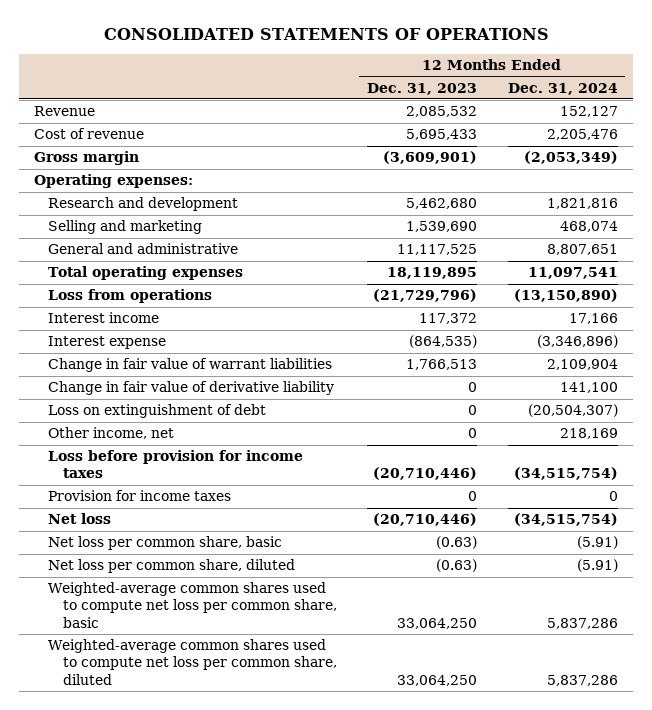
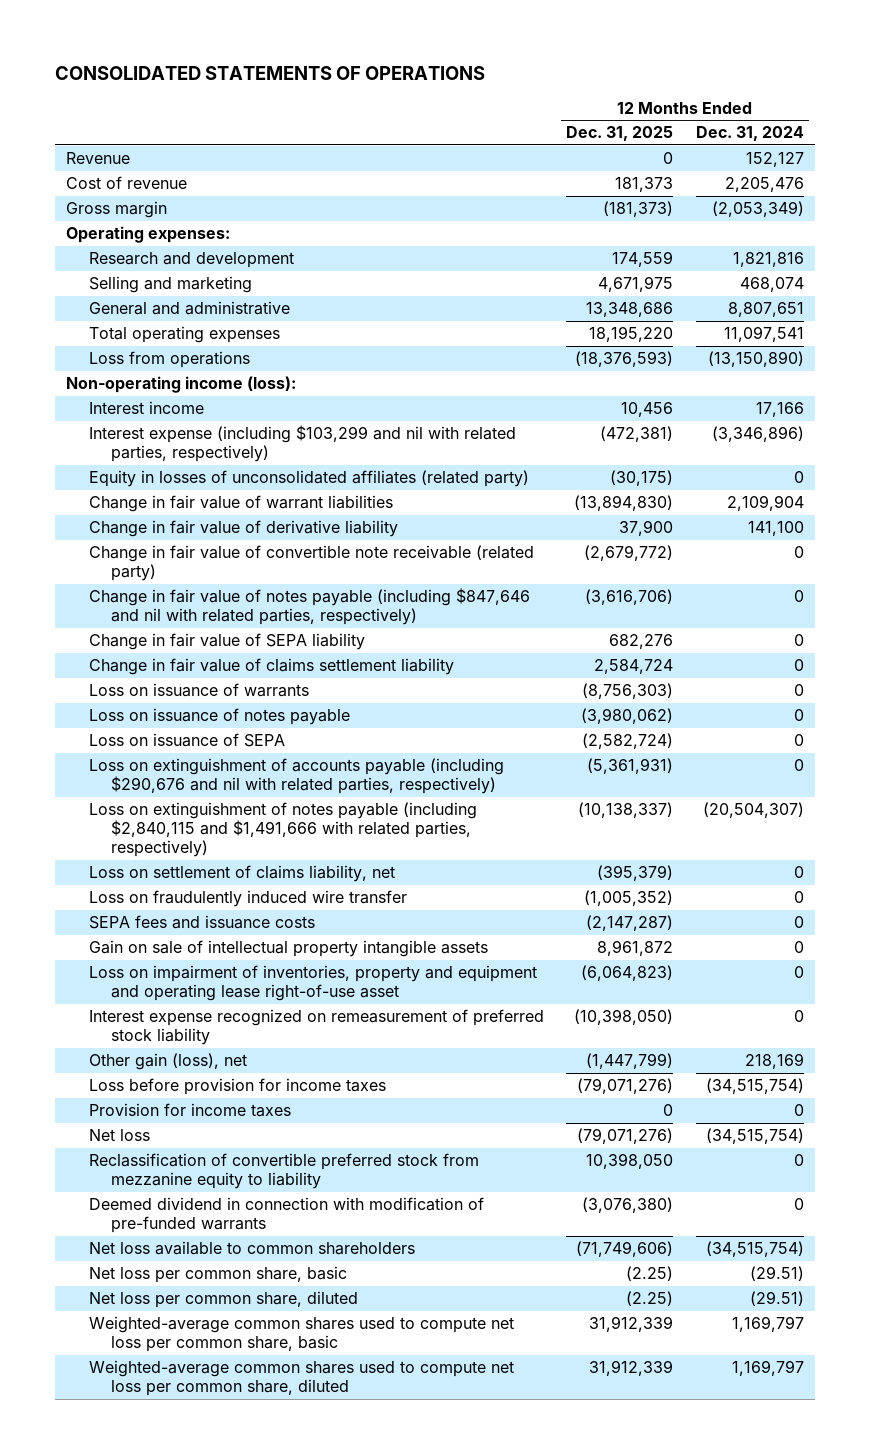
[367,82,478,95] Dec. 31, 2023 -> none
none -> [566,126,674,142] Dec. 31, 2025
none -> [66,376,297,394] Non-operating income (loss):
[48,336,167,350] Interest expense -> [88,425,516,463] Interest expense (including $103,299 and nil with related parties, respectively)
none -> [88,470,529,488] Equity in losses of unconsolidated affiliates (related party)
none -> [88,545,534,582] Change in fair value of convertible note receivable (related party)
none -> [88,588,530,626] Change in fair value of notes payable (including $847,646 and nil with related parties, respectively)
none -> [88,633,365,651] Change in fair value of SEPA liability
none -> [88,658,454,676] Change in fair value of claims settlement liability
none -> [88,683,309,698] Loss on issuance of warrants
none -> [88,708,350,726] Loss on issuance of notes payable
none -> [88,733,285,748] Loss on issuance of SEPA
none -> [88,758,504,795] Loss on extinguishment of accounts payable (including $290,676 and nil with related parties, respectively)
[48,404,267,419] Loss on extinguishment of debt -> [88,802,477,858] Loss on extinguishment of notes payable (including $2,840,115 and $1,491,666 with related parties, respectively)
none -> [88,865,395,883] Loss on settlement of claims liability, net
none -> [88,890,407,908] Loss on fraudulently induced wire transfer
none -> [88,915,315,930] SEPA fees and issuance costs
none -> [88,940,488,958] Gain on sale of intellectual property intangible assets
none -> [88,965,537,1002] Loss on impairment of inventories, property and equipment and operating lease right-of-use asset
none -> [88,1009,544,1046] Interest expense recognized on remeasurement of preferred stock liability
[48,427,175,440] Other income, net -> [88,1053,247,1071] Other gain (loss), net
none -> [88,1153,479,1190] Reclassification of convertible preferred stock from mezzanine equity to liability
none -> [88,1197,484,1234] Deemed dividend in connection with modification of pre-funded warrants
none -> [88,1241,415,1256] Net loss available to common shareholders
[576,536,618,550] (5.91) -> [749,1266,804,1282] (29.51)
[576,559,618,573] (5.91) -> [749,1291,804,1307] (29.51)
[546,617,618,629] 5,837,286 -> [731,1316,804,1333] 1,169,797
[546,674,618,686] 5,837,286 -> [731,1360,804,1377] 1,169,797

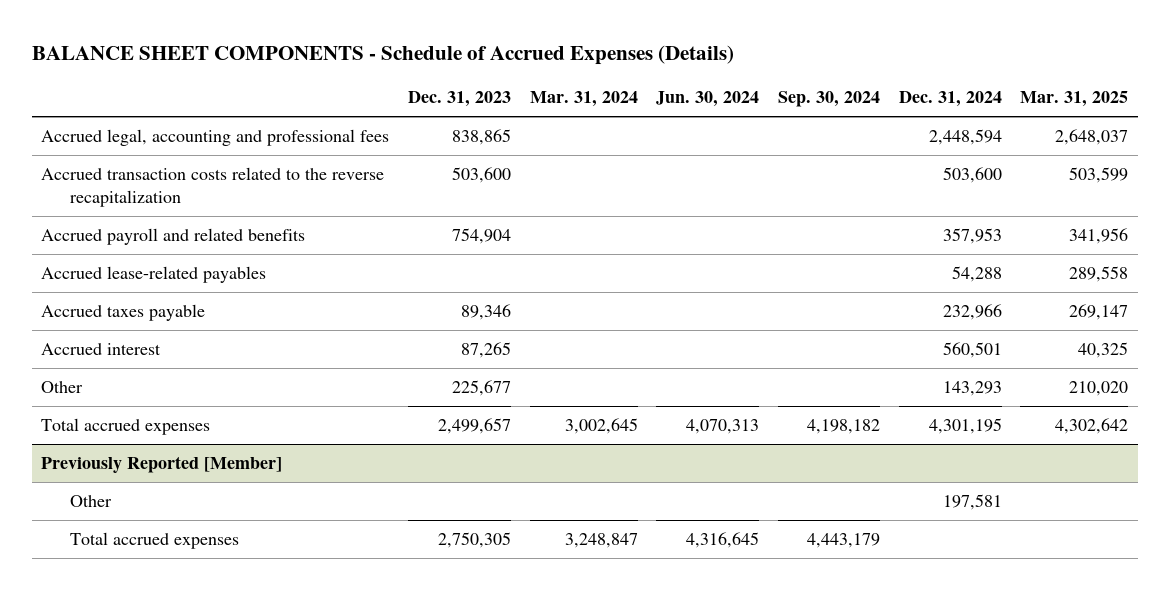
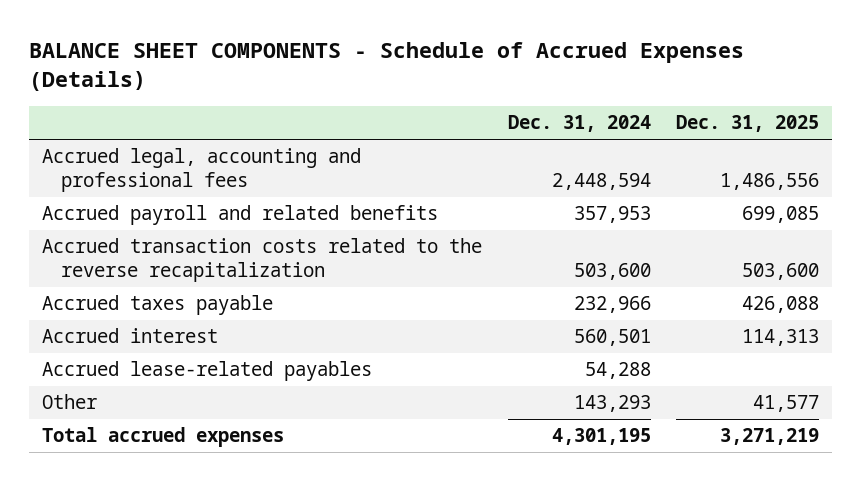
[407,91,511,108] Dec. 31, 2023 -> none
[529,91,638,108] Mar. 31, 2024 -> none
[656,91,760,108] Jun. 30, 2024 -> none
[777,91,880,108] Sep. 30, 2024 -> none
[1020,91,1129,108] Mar. 31, 2025 -> none
none -> [676,115,820,133] Dec. 31, 2025
[41,166,385,208] Accrued transaction costs related to the reverse recapitalization -> [41,238,482,282] Accrued transaction costs related to the reverse recapitalization
[41,265,267,283] Accrued lease-related payables -> [41,361,372,382] Accrued lease-related payables
[41,455,283,473] Previously Reported [Member] -> none
[69,494,112,507] Other -> none
[69,531,239,549] Total accrued expenses -> none

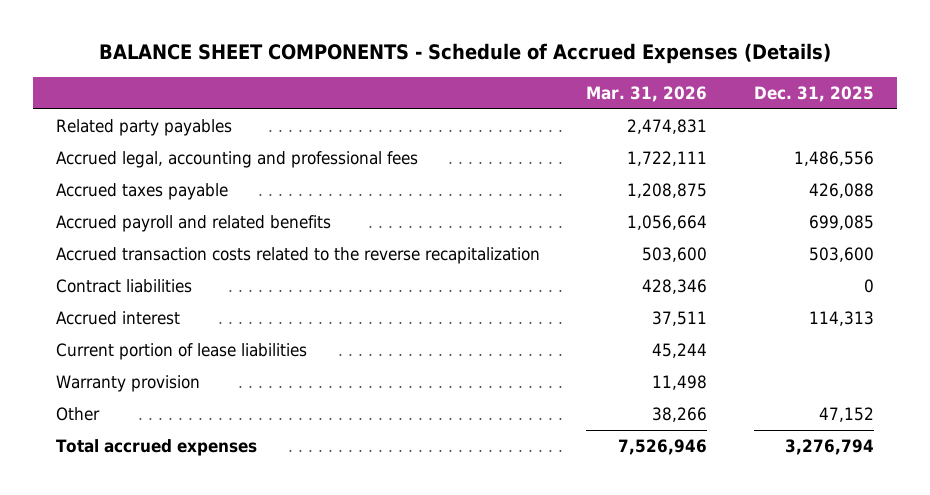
[507,115,651,133] Dec. 31, 2024 -> none
none -> [586,85,708,102] Mar. 31, 2026
none -> [55,119,232,137] Related party payables
[41,295,273,316] Accrued taxes payable -> [55,183,228,201] Accrued taxes payable
none -> [55,279,192,294] Contract liabilities
[41,361,372,382] Accrued lease-related payables -> none
none -> [55,343,307,361] Current portion of lease liabilities
none -> [55,375,200,393] Warranty provision
[753,395,820,413] 41,577 -> [818,407,874,423] 47,152
[720,428,820,446] 3,271,219 -> [784,439,874,456] 3,276,794

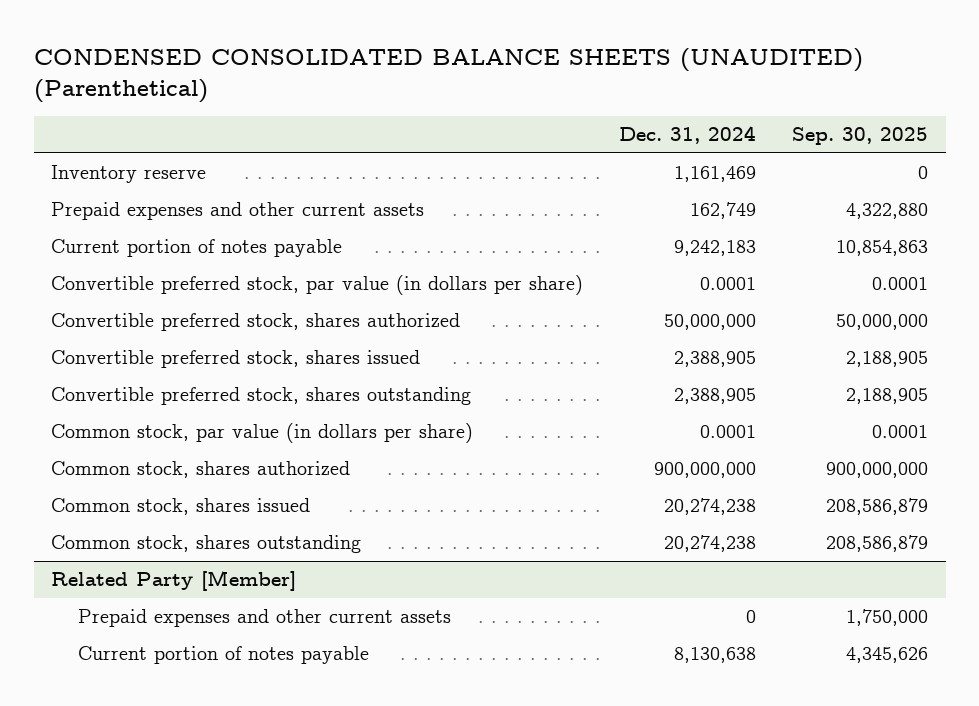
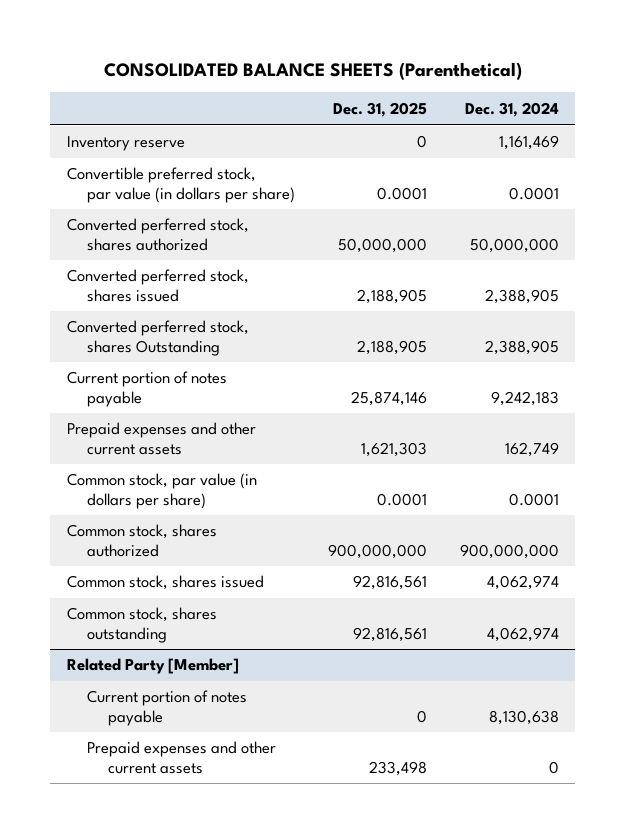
[33,47,863,103] CONDENSED CONSOLIDATED BALANCE SHEETS (UNAUDITED) (Parenthetical) -> [103,61,522,80] CONSOLIDATED BALANCE SHEETS (Parenthetical)
[791,127,928,146] Sep. 30, 2025 -> none
none -> [333,101,428,117] Dec. 31, 2025
[51,313,461,332] Convertible preferred stock, shares authorized -> [66,218,249,251] Converted perferred stock, shares authorized
[51,350,421,369] Convertible preferred stock, shares issued -> [66,269,249,302] Converted perferred stock, shares issued
[51,387,472,406] Convertible preferred stock, shares outstanding -> [66,320,249,356] Converted perferred stock, shares Outstanding
[51,239,343,258] Current portion of notes payable -> [66,371,227,407] Current portion of notes payable
[51,202,425,221] Prepaid expenses and other current assets -> [66,422,256,455] Prepaid expenses and other current assets
[664,498,757,516] 20,274,238 -> [486,575,559,591] 4,062,974
[664,535,757,553] 20,274,238 -> [486,626,559,642] 4,062,974
[78,609,452,628] Prepaid expenses and other current assets -> [87,741,277,774] Prepaid expenses and other current assets

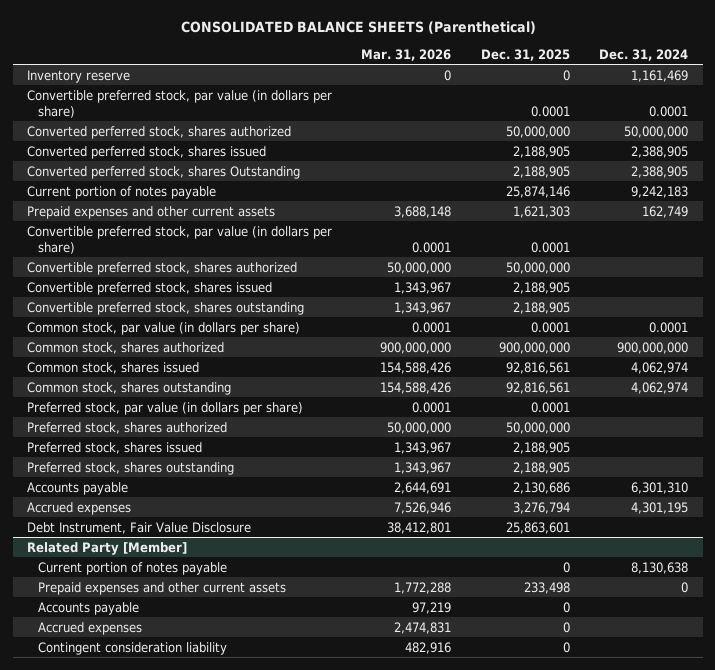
none -> [361,48,452,61] Mar. 31, 2026
none -> [27,225,333,254] Convertible preferred stock, par value (in dollars per share)
none -> [27,261,298,275] Convertible preferred stock, shares authorized
none -> [27,281,273,295] Convertible preferred stock, shares issued
none -> [27,301,305,315] Convertible preferred stock, shares outstanding
none -> [27,401,304,415] Preferred stock, par value (in dollars per share)
none -> [27,421,228,434] Preferred stock, shares authorized
none -> [27,441,203,454] Preferred stock, shares issued
none -> [27,461,235,475] Preferred stock, shares outstanding
none -> [27,481,129,495] Accounts payable
none -> [27,501,132,515] Accrued expenses
none -> [27,521,252,534] Debt Instrument, Fair Value Disclosure
none -> [37,601,139,615] Accounts payable
none -> [37,621,142,635] Accrued expenses
none -> [37,641,227,655] Contingent consideration liability

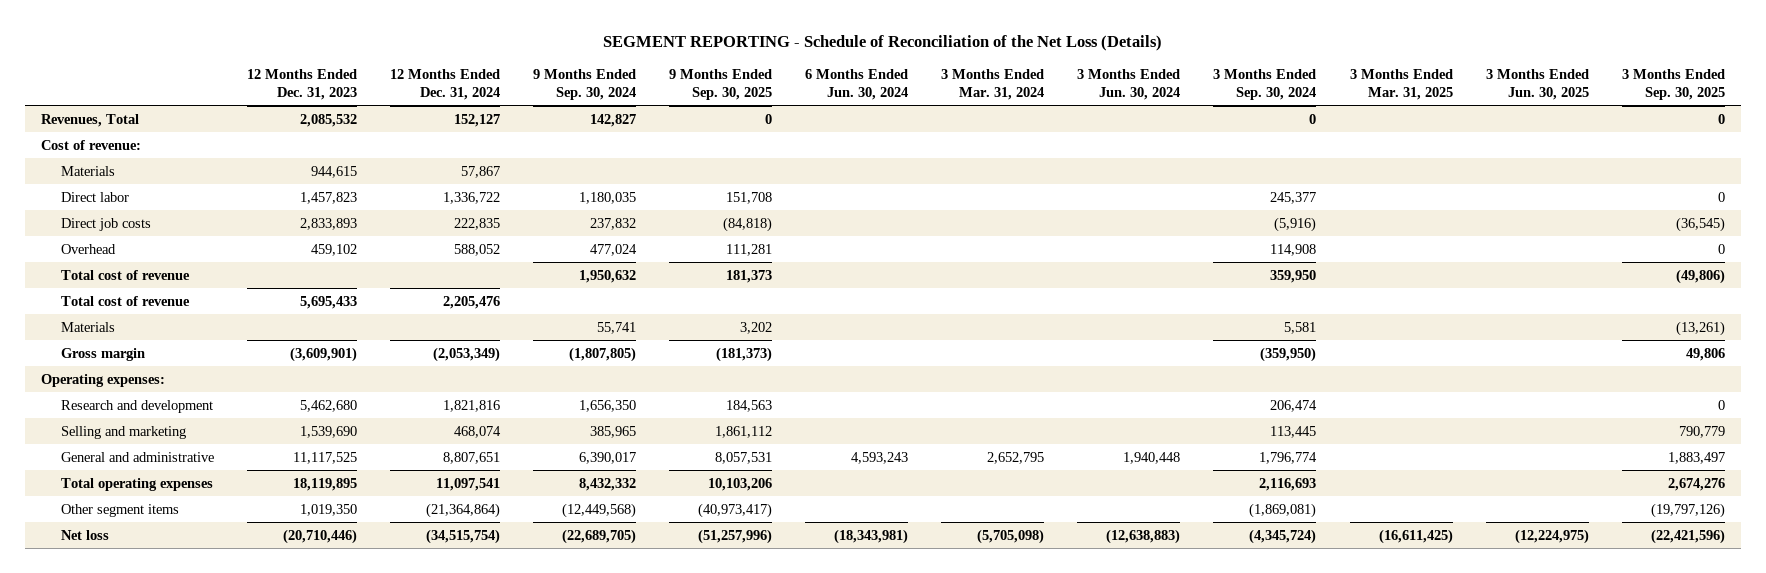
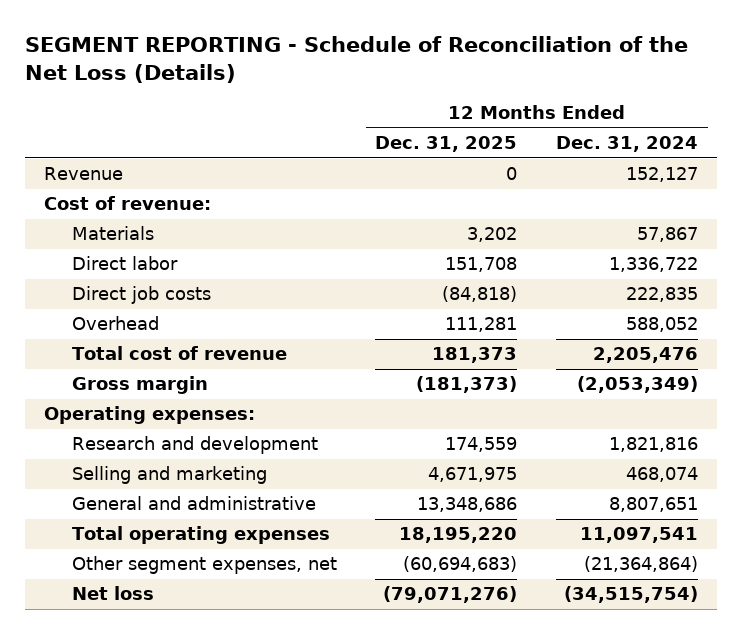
[247,69,358,101] 12 Months Ended Dec. 31, 2023 -> none
[533,69,637,101] 9 Months Ended Sep. 30, 2024 -> none
[669,69,773,101] 9 Months Ended Sep. 30, 2025 -> none
[805,69,909,101] 6 Months Ended Jun. 30, 2024 -> none
[941,69,1045,101] 3 Months Ended Mar. 31, 2024 -> none
[1077,69,1181,101] 3 Months Ended Jun. 30, 2024 -> none
[1213,69,1317,101] 3 Months Ended Sep. 30, 2024 -> none
[1349,69,1453,101] 3 Months Ended Mar. 31, 2025 -> none
[1485,69,1589,101] 3 Months Ended Jun. 30, 2025 -> none
[1621,69,1725,101] 3 Months Ended Sep. 30, 2025 -> none
none -> [375,136,518,153] Dec. 31, 2025
[41,113,140,127] Revenues, Total -> [44,167,124,181] Revenue
[61,269,191,280] Total cost of revenue -> none
[61,321,116,332] Materials -> none
[61,503,180,517] Other segment items -> [71,556,337,575] Other segment expenses, net

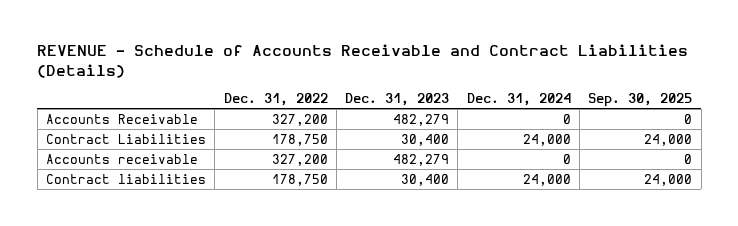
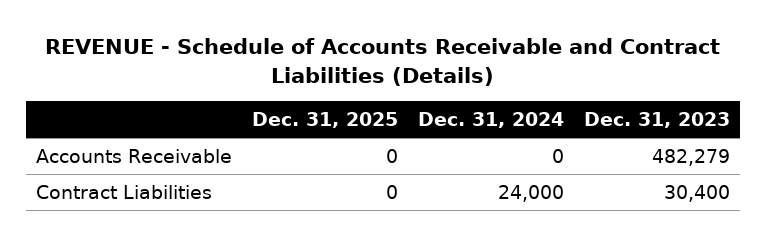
[223,93,328,107] Dec. 31, 2022 -> none
[588,93,693,108] Sep. 30, 2025 -> none
none -> [251,112,398,129] Dec. 31, 2025
[45,153,198,164] Accounts receivable -> none
[45,173,206,184] Contract liabilities -> none

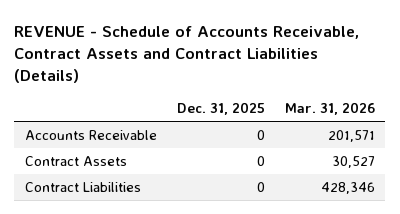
[45,38,721,86] REVENUE - Schedule of Accounts Receivable and Contract Liabilities (Details) -> [14,25,360,84] REVENUE - Schedule of Accounts Receivable, Contract Assets and Contract Liabilities (Details)
[418,112,565,129] Dec. 31, 2024 -> none
[584,112,731,129] Dec. 31, 2023 -> none
none -> [285,102,376,116] Mar. 31, 2026
none -> [24,155,127,166] Contract Assets

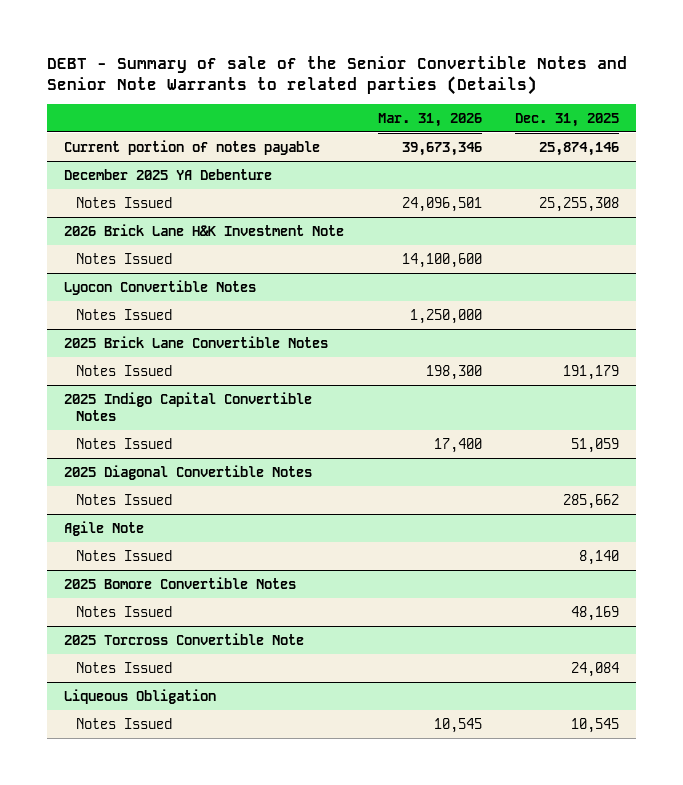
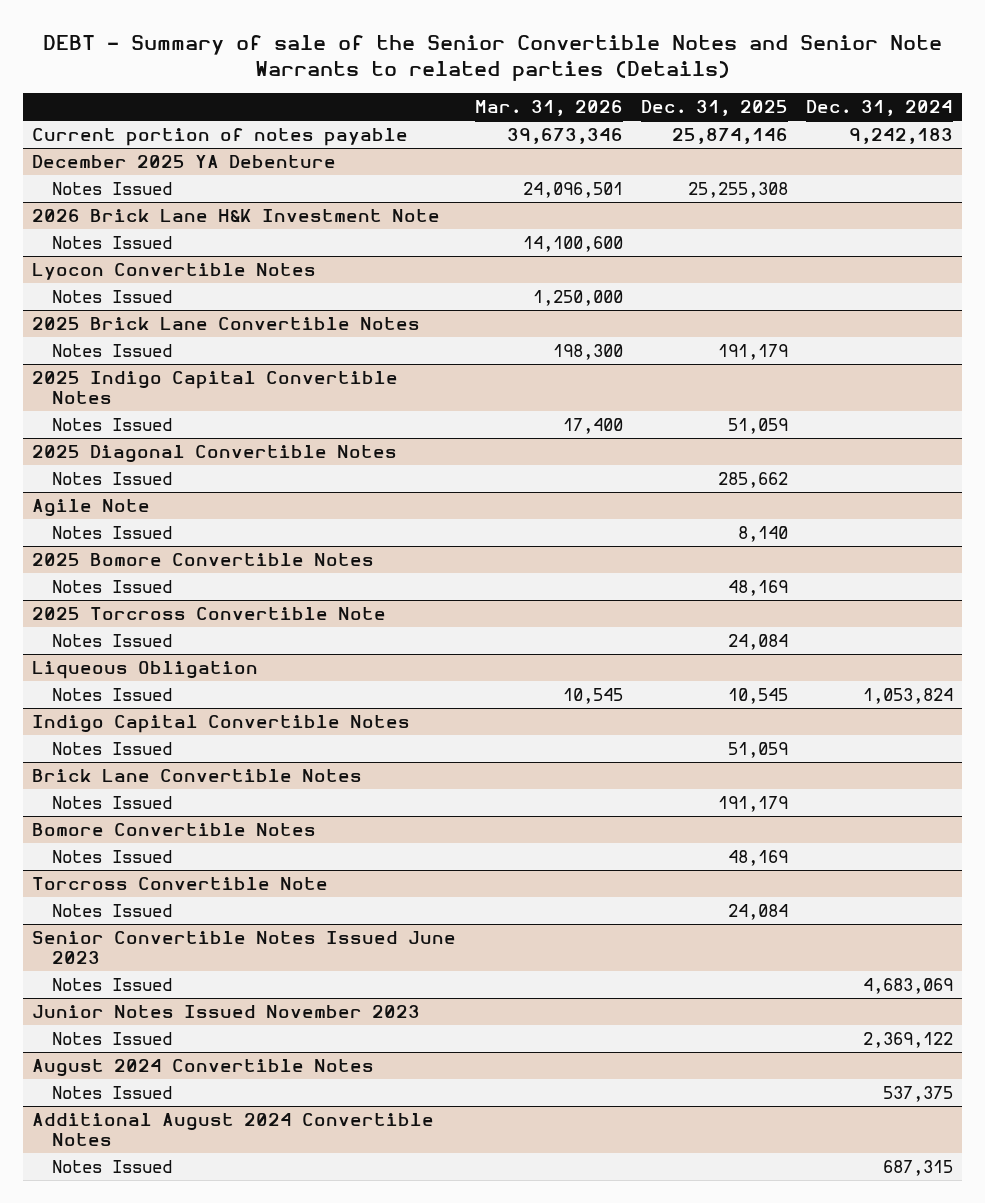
none -> [805,100,953,117] Dec. 31, 2024
none -> [32,715,411,734] Indigo Capital Convertible Notes
none -> [52,742,173,756] Notes Issued
none -> [32,769,363,783] Brick Lane Convertible Notes
none -> [52,796,173,810] Notes Issued
none -> [32,823,317,837] Bomore Convertible Notes
none -> [52,850,173,864] Notes Issued
none -> [32,877,329,891] Torcross Convertible Note
none -> [52,904,173,918] Notes Issued
none -> [32,931,457,964] Senior Convertible Notes Issued June 2023
none -> [52,978,173,992] Notes Issued
none -> [32,1005,421,1019] Junior Notes Issued November 2023
none -> [52,1032,173,1046] Notes Issued
none -> [32,1059,375,1078] August 2024 Convertible Notes
none -> [52,1086,173,1100] Notes Issued
none -> [32,1113,435,1146] Additional August 2024 Convertible Notes
none -> [52,1160,173,1174] Notes Issued

